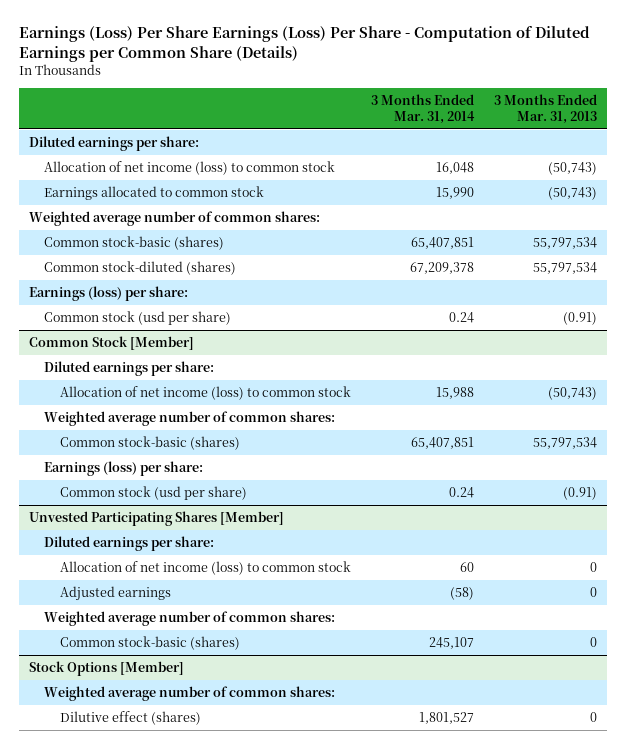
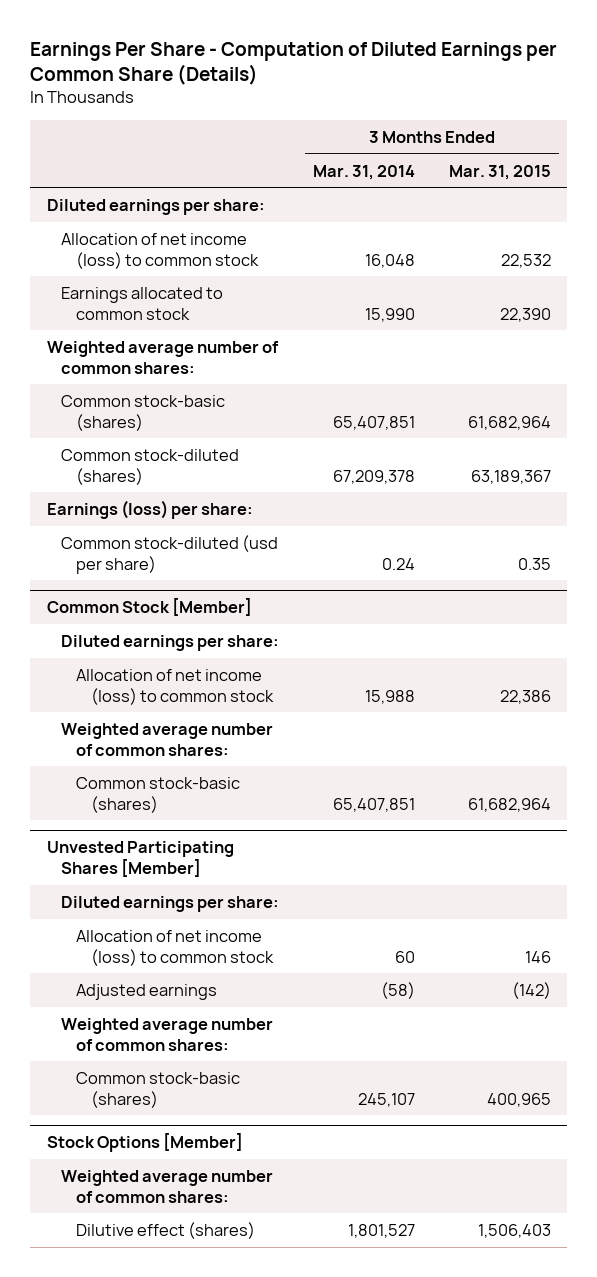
[18,26,590,62] Earnings (Loss) Per Share Earnings (Loss) Per Share - Computation of Diluted Earnings per Common Share (Details) -> [30,41,558,86] Earnings Per Share - Computation of Diluted Earnings per Common Share (Details)
[494,93,598,124] 3 Months Ended Mar. 31, 2013 -> none
none -> [448,164,551,180] Mar. 31, 2015
[44,311,232,326] Common stock (usd per share) -> [61,534,279,574] Common stock-diluted (usd per share)
[44,461,204,477] Earnings (loss) per share: -> none
[60,486,248,501] Common stock (usd per share) -> none

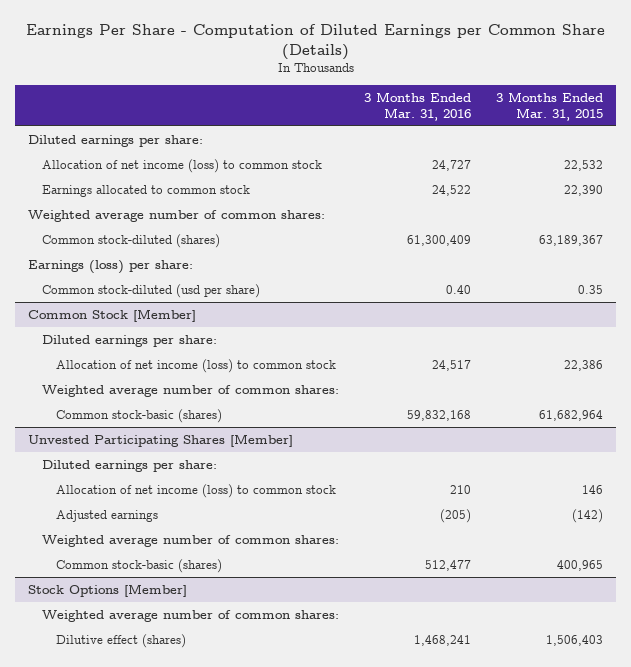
[313,164,416,180] Mar. 31, 2014 -> none
none -> [364,91,472,121] 3 Months Ended Mar. 31, 2016
[61,394,226,431] Common stock-basic (shares) -> none

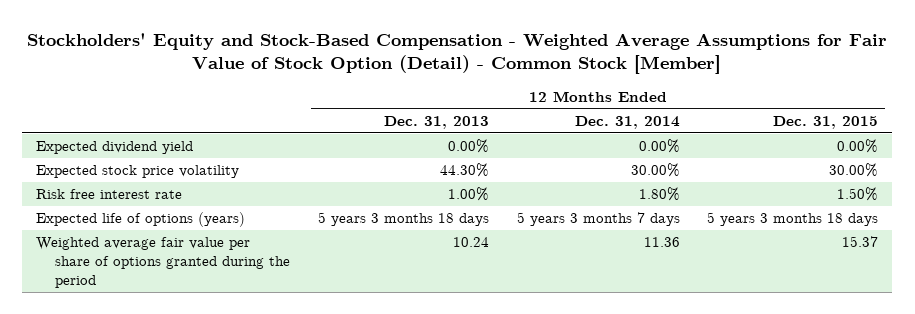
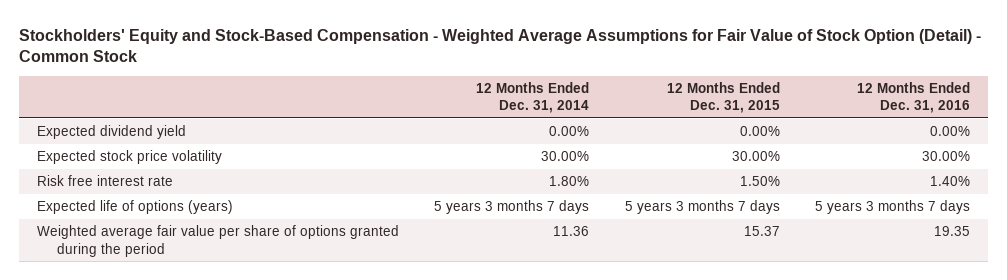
[27,32,888,75] Stockholders' Equity and Stock-Based Compensation - Weighted Average Assumptions for Fair Value of Stock Option (Detail) - Common Stock [Member] -> [19,28,982,62] Stockholders' Equity and Stock-Based Compensation - Weighted Average Assumptions for Fair Value of Stock Option (Detail) - Common Stock
[383,115,489,129] Dec. 31, 2013 -> none
none -> [857,81,971,114] 12 Months Ended Dec. 31, 2016
[707,212,879,227] 5 years 3 months 18 days -> [624,200,780,215] 5 years 3 months 7 days

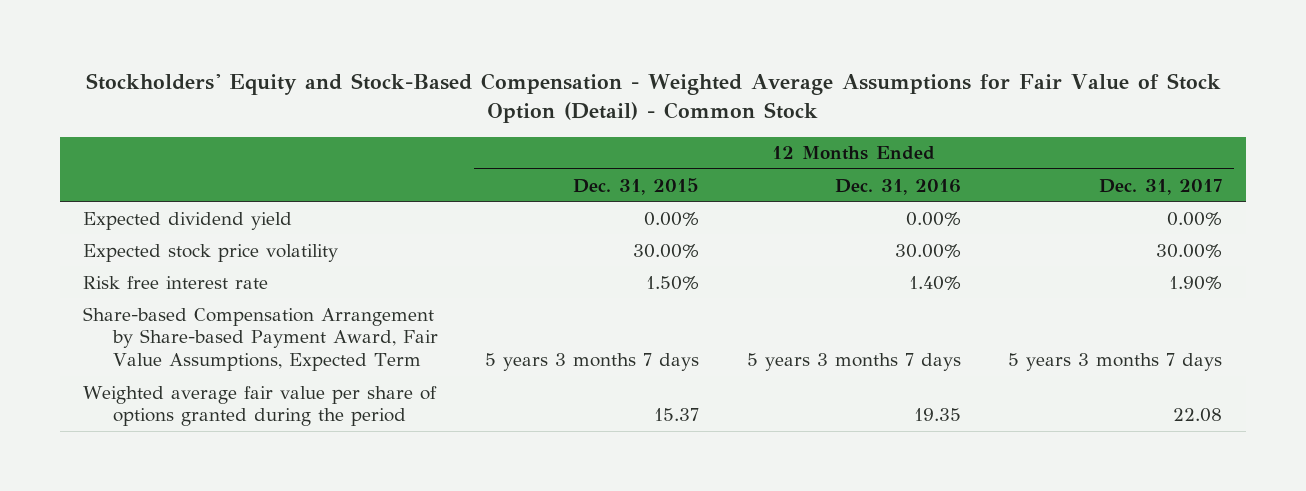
[476,81,590,114] 12 Months Ended Dec. 31, 2014 -> none
none -> [1099,178,1223,195] Dec. 31, 2017
[37,200,234,215] Expected life of options (years) -> [83,306,439,371] Share-based Compensation Arrangement by Share-based Payment Award, Fair Value Assumptions, Expected Term

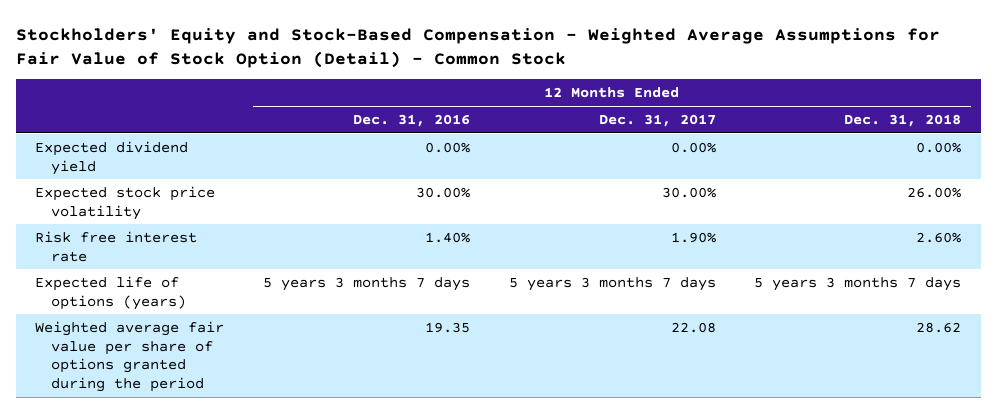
[573,177,700,195] Dec. 31, 2015 -> none
none -> [844,114,962,128] Dec. 31, 2018
[83,306,439,371] Share-based Compensation Arrangement by Share-based Payment Award, Fair Value Assumptions, Expected Term -> [35,275,186,310] Expected life of options (years)

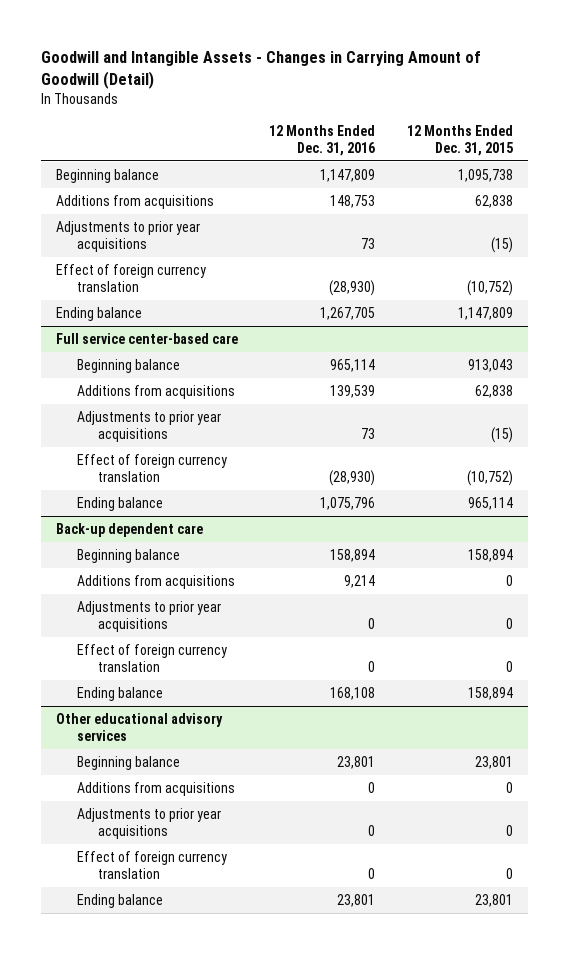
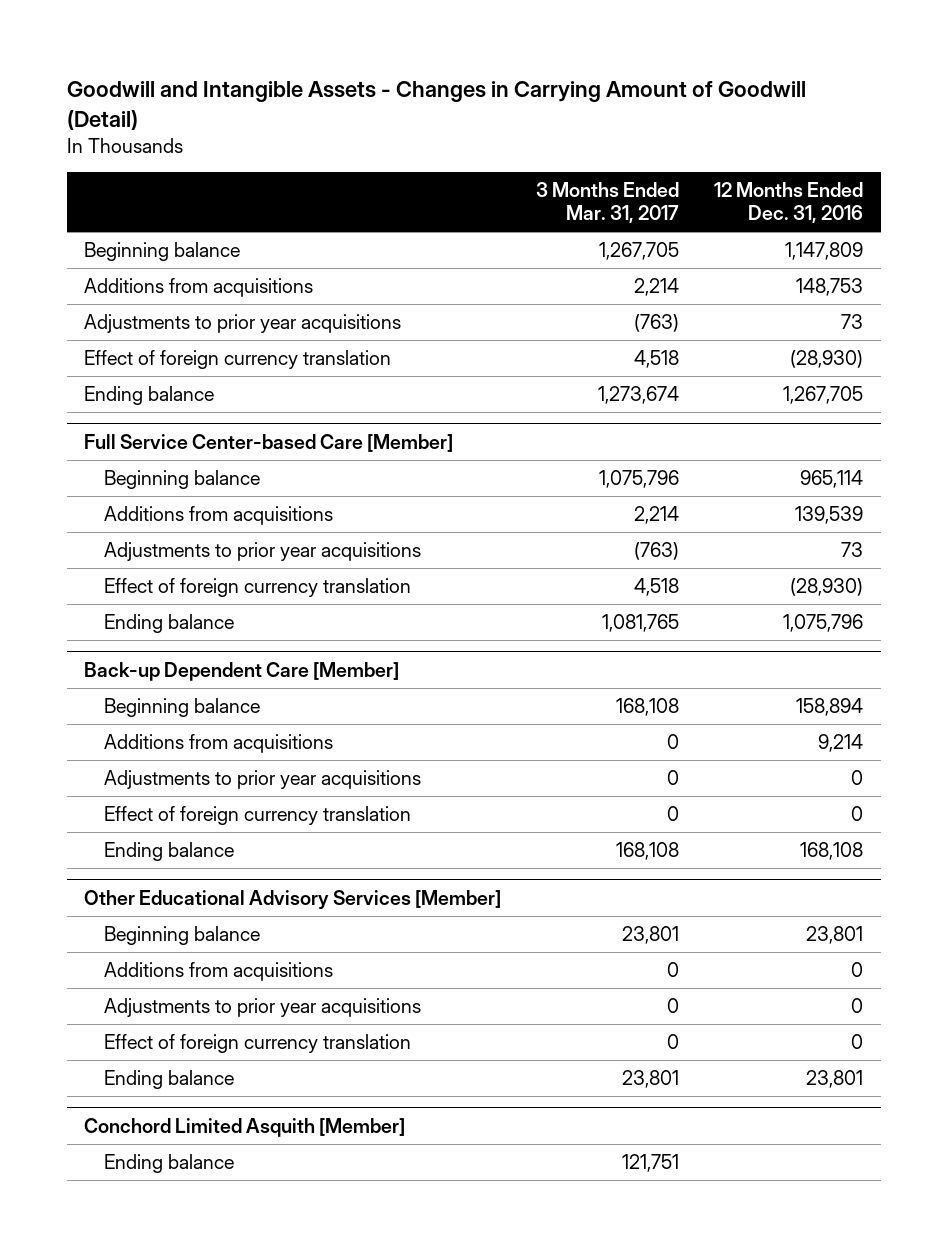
[406,124,513,156] 12 Months Ended Dec. 31, 2015 -> none
none -> [536,182,680,224] 3 Months Ended Mar. 31, 2017
[56,333,239,345] Full service center-based care -> [84,433,454,452] Full Service Center-based Care [Member]
[56,523,204,538] Back-up dependent care -> [84,661,400,681] Back-up Dependent Care [Member]
[56,713,224,741] Other educational advisory services -> [84,889,502,909] Other Educational Advisory Services [Member]
none -> [84,1117,406,1137] Conchord Limited Asquith [Member]
none -> [104,1154,235,1174] Ending balance

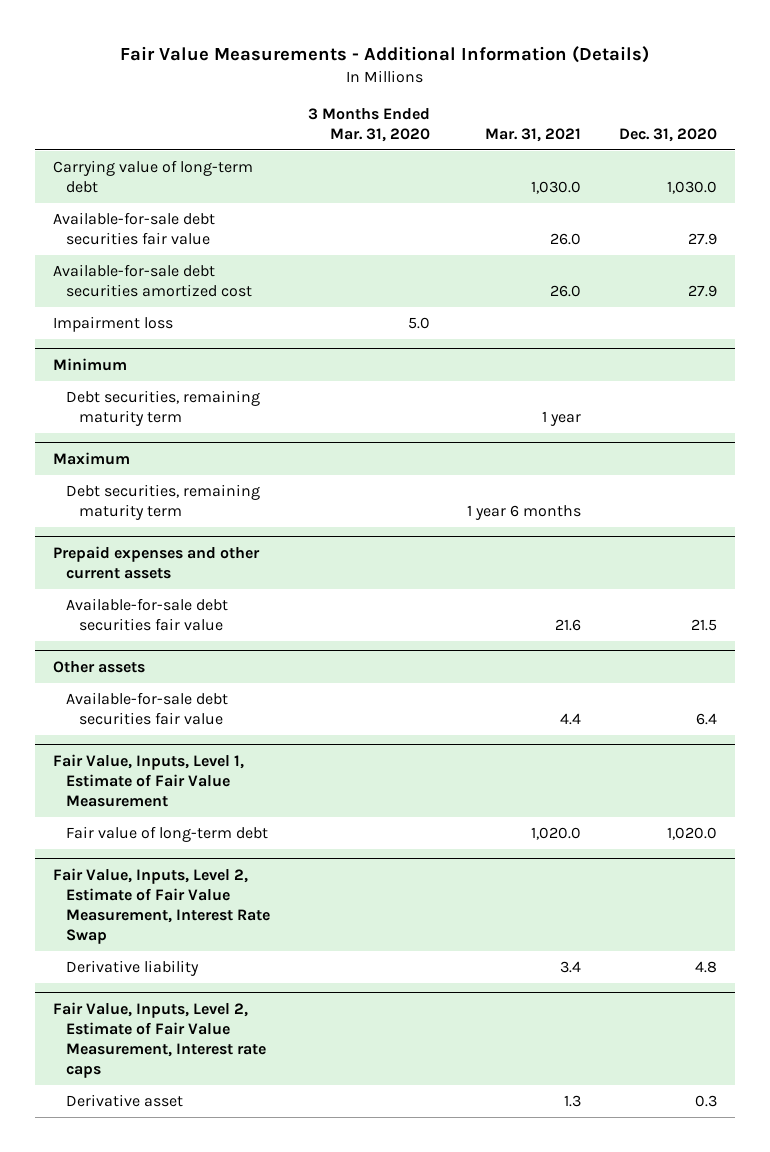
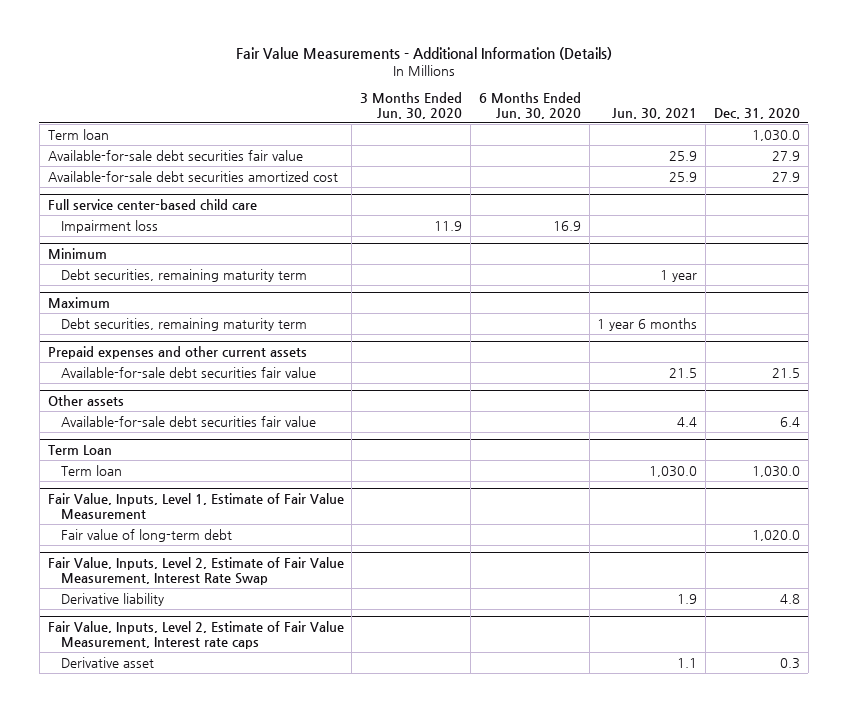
[307,107,430,142] 3 Months Ended Mar. 31, 2020 -> none
[485,127,582,142] Mar. 31, 2021 -> none
none -> [360,92,463,120] 3 Months Ended Jun. 30, 2020
none -> [478,92,581,120] 6 Months Ended Jun. 30, 2020
none -> [612,108,698,120] Jun. 30, 2021
[53,160,254,193] Carrying value of long-term debt -> [47,128,109,140] Term loan
none -> [47,199,257,211] Full service center-based child care
none -> [47,445,112,456] Term Loan
none -> [61,464,123,476] Term loan

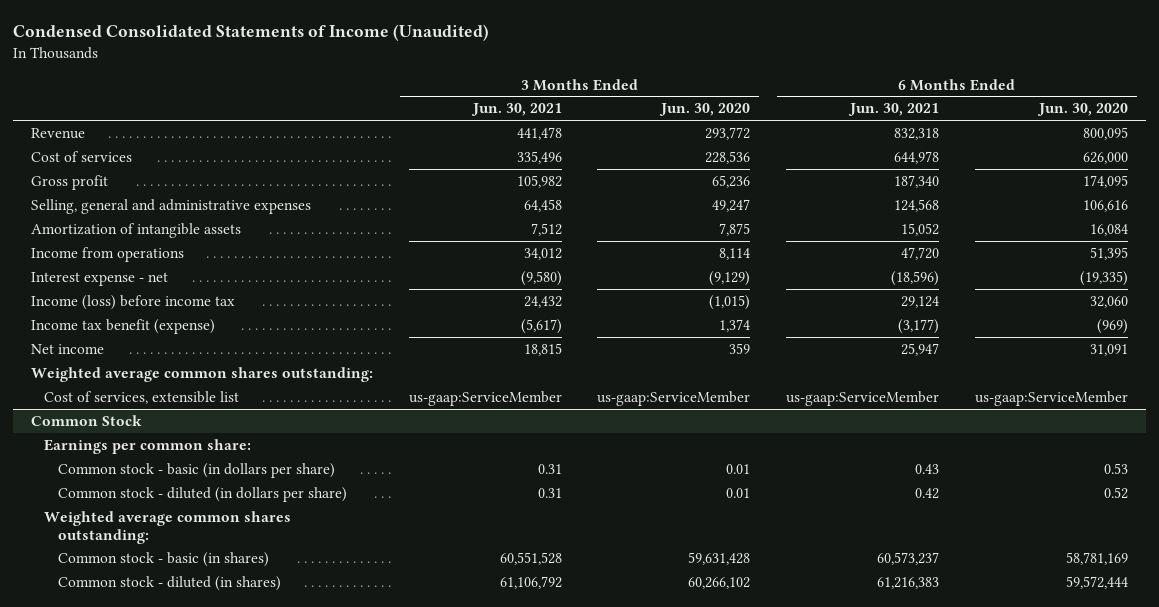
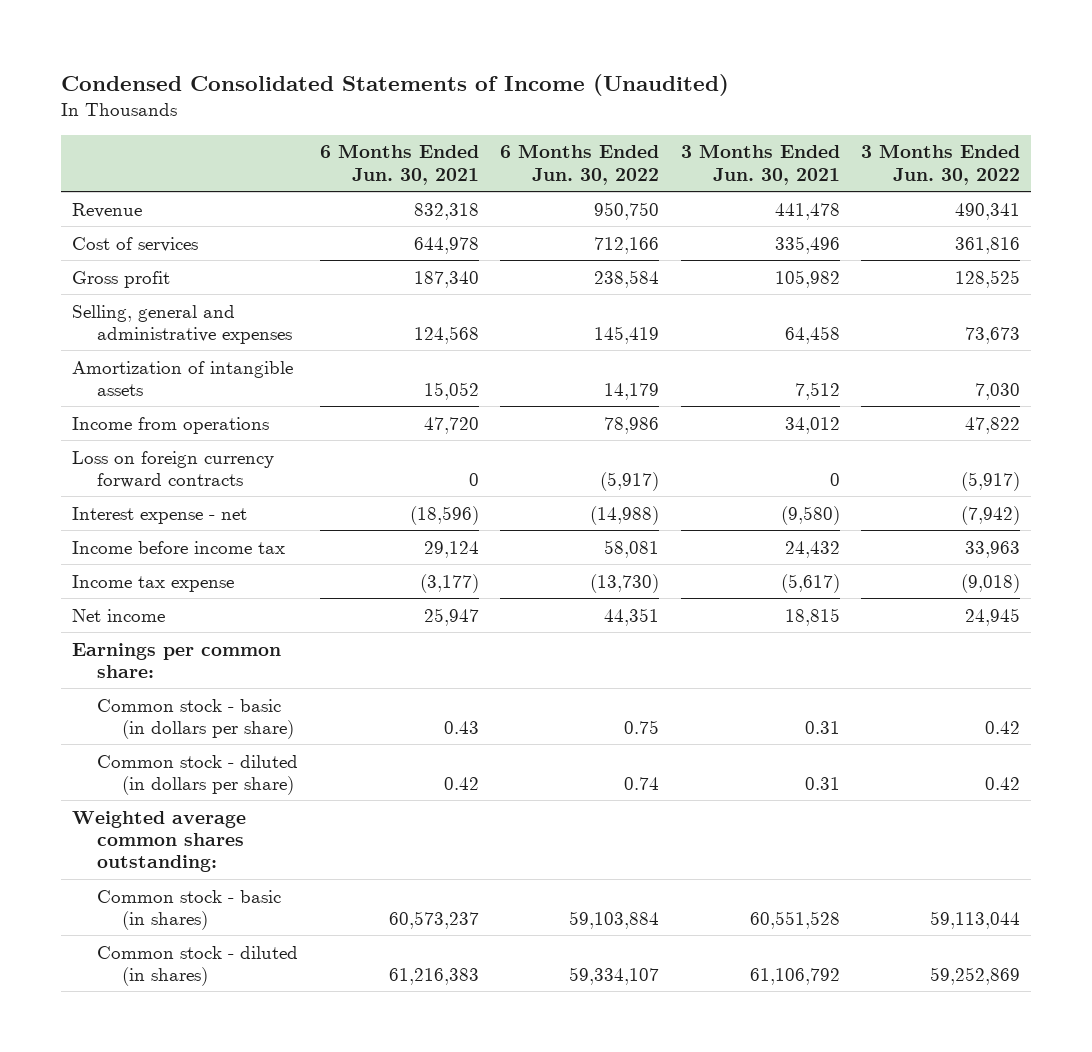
[659,103,751,117] Jun. 30, 2020 -> none
[1037,103,1129,117] Jun. 30, 2020 -> none
none -> [500,144,660,185] 6 Months Ended Jun. 30, 2022
none -> [861,144,1021,185] 3 Months Ended Jun. 30, 2022
none -> [71,450,274,488] Loss on foreign currency forward contracts
[30,294,235,310] Income (loss) before income tax -> [71,540,285,554] Income before income tax
[30,318,215,334] Income tax benefit (expense) -> [71,574,234,592] Income tax expense
[30,366,373,382] Weighted average common shares outstanding: -> none
[44,390,240,404] Cost of services, extensible list -> none
[30,414,142,426] Common Stock -> none

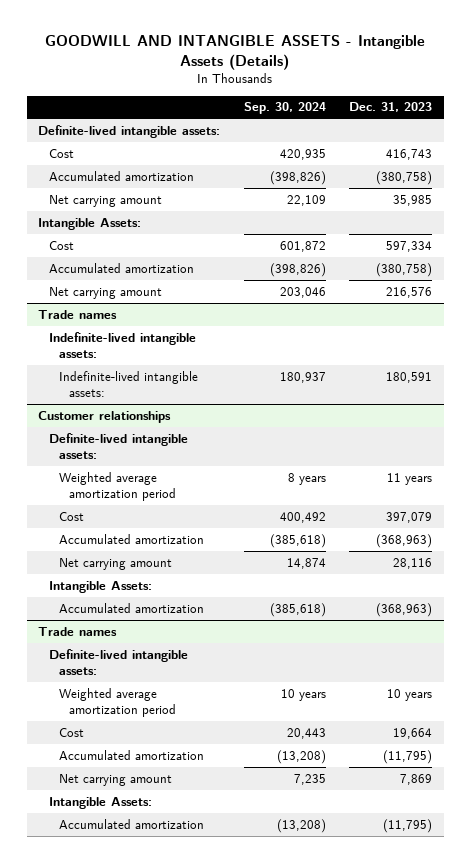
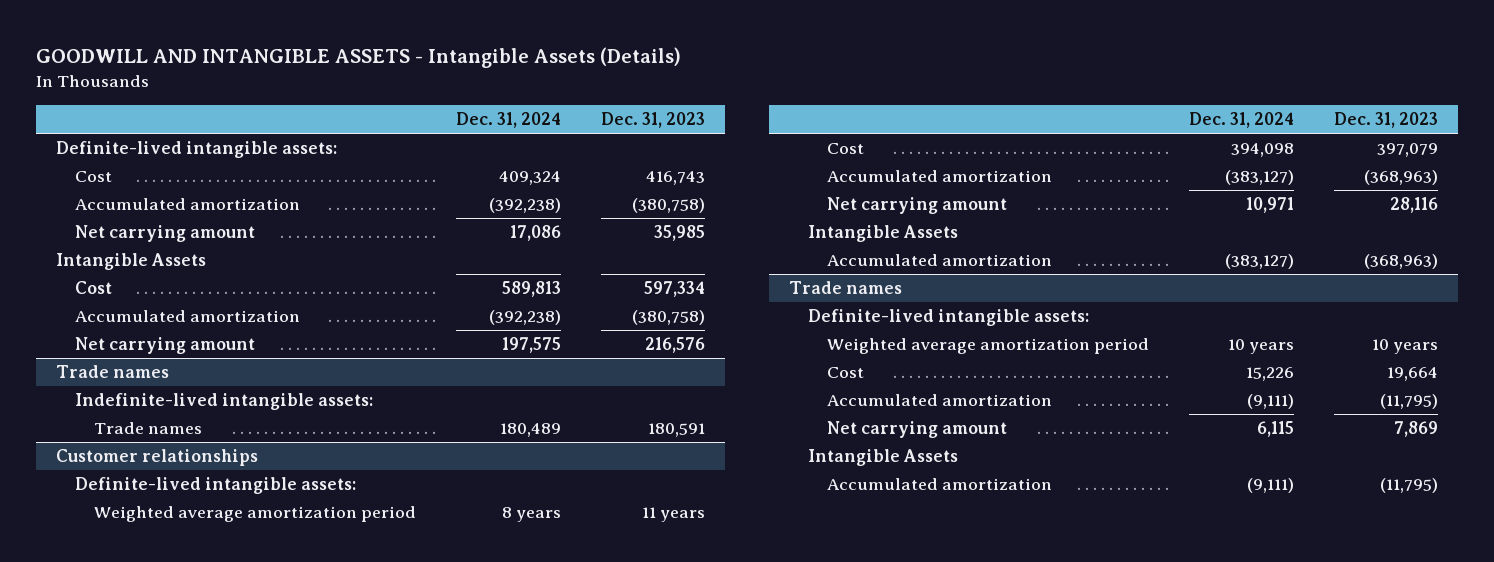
[243,102,326,115] Sep. 30, 2024 -> none
none -> [456,112,562,129] Dec. 31, 2024
[38,217,142,230] Intangible Assets: -> [56,253,207,271] Intangible Assets
[58,370,198,397] Indefinite-lived intangible assets: -> [94,422,203,435] Trade names
[48,580,152,593] Intangible Assets: -> [807,225,958,243] Intangible Assets
[48,796,152,809] Intangible Assets: -> [807,449,958,467] Intangible Assets

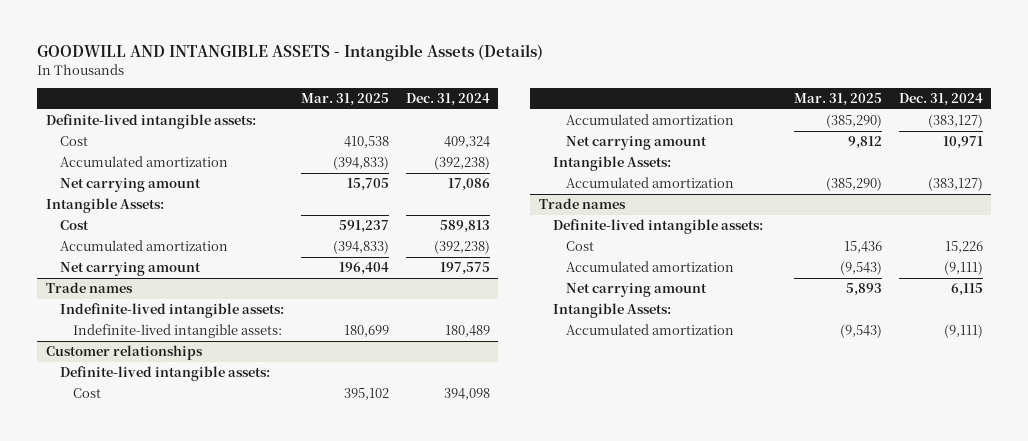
[601,112,706,129] Dec. 31, 2023 -> none
none -> [300,92,389,106] Mar. 31, 2025
[56,253,207,271] Intangible Assets -> [45,198,164,214] Intangible Assets:
[94,422,203,435] Trade names -> [73,324,283,339] Indefinite-lived intangible assets:
[94,506,417,523] Weighted average amortization period -> none
[807,225,958,243] Intangible Assets -> [552,156,671,172] Intangible Assets:
[826,338,1149,355] Weighted average amortization period -> none
[807,449,958,467] Intangible Assets -> [552,303,671,319] Intangible Assets:

